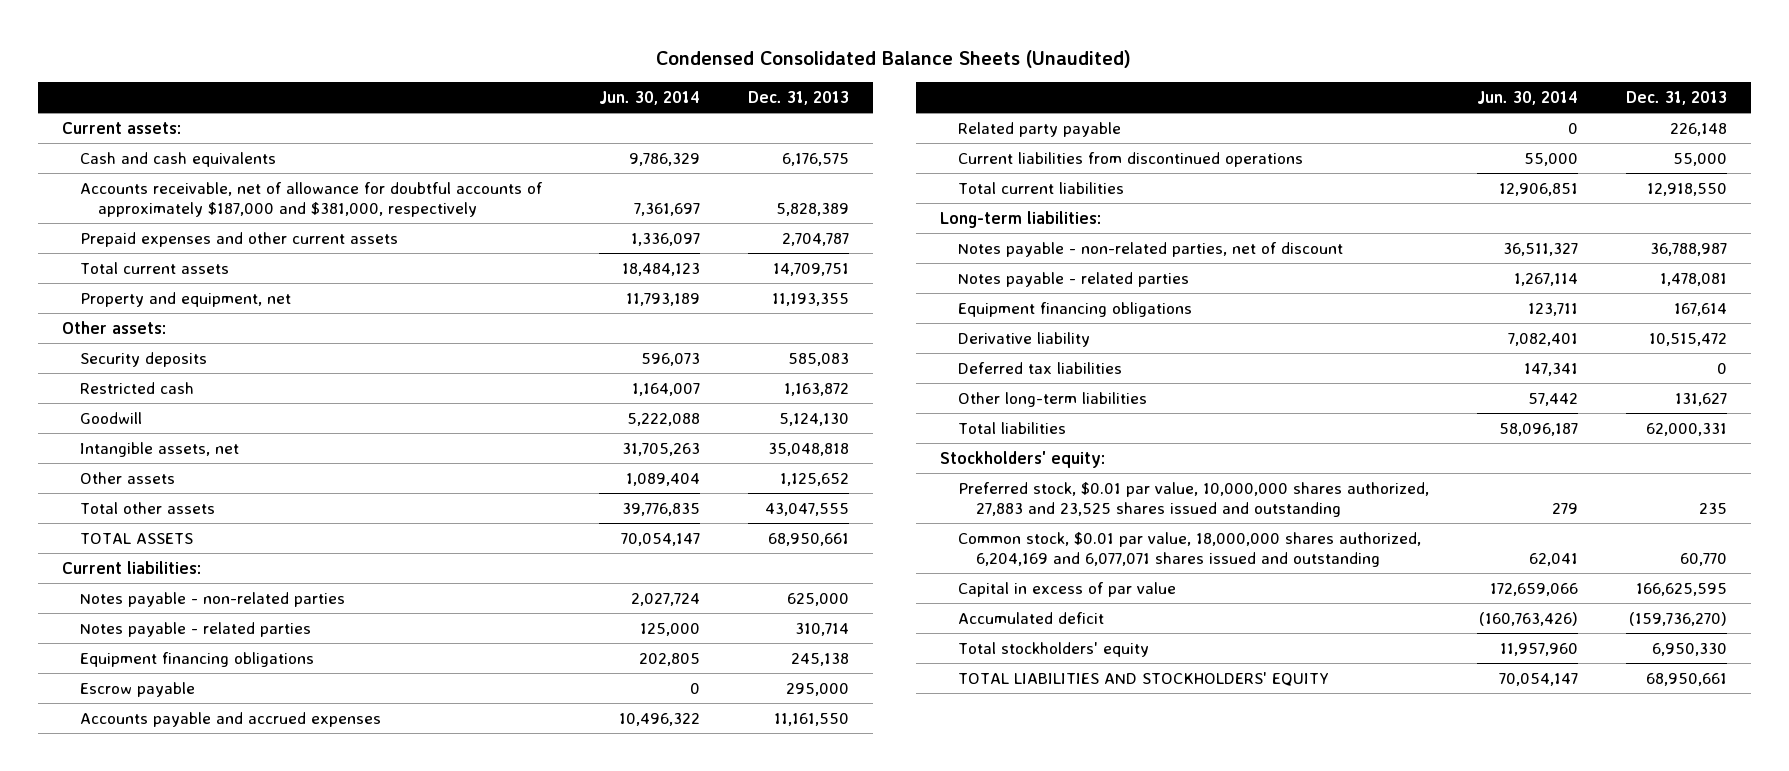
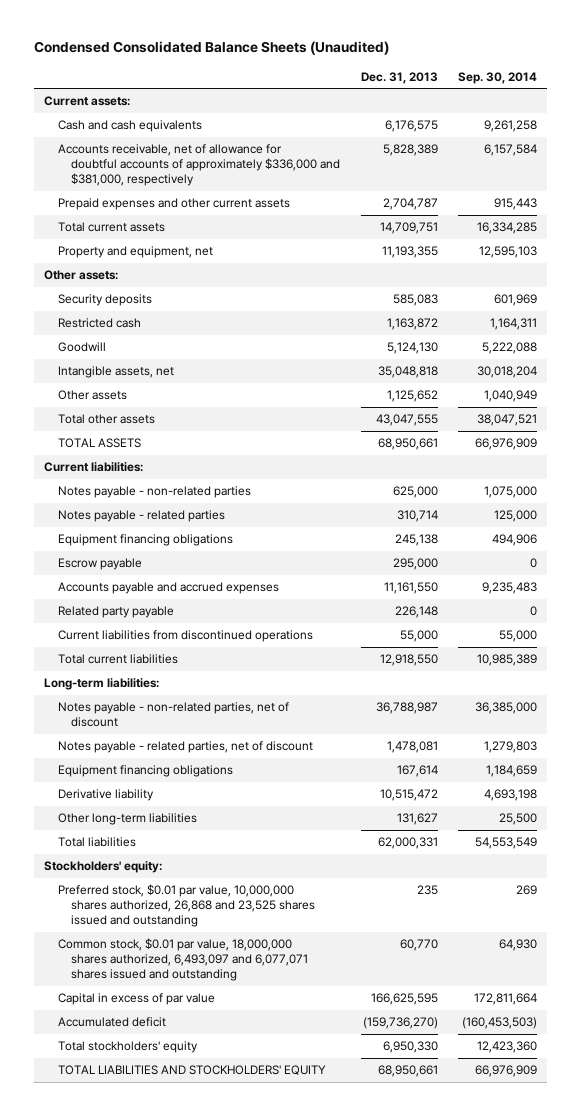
[599,91,701,106] Jun. 30, 2014 -> none
none -> [458,71,538,84] Sep. 30, 2014
[80,181,544,218] Accounts receivable, net of allowance for doubtful accounts of approximately $187,000 and $381,000, respectively -> [57,144,341,187] Accounts receivable, net of allowance for doubtful accounts of approximately $336,000 and $381,000, respectively
[957,271,1189,287] Notes payable - related parties -> [57,741,313,754] Notes payable - related parties, net of discount
[957,361,1122,374] Deferred tax liabilities -> none
[957,481,1429,518] Preferred stock, $0.01 par value, 10,000,000 shares authorized, 27,883 and 23,525 shares issued and outstanding -> [57,884,316,928] Preferred stock, $0.01 par value, 10,000,000 shares authorized, 26,868 and 23,525 shares issued and outstanding
[957,531,1421,568] Common stock, $0.01 par value, 18,000,000 shares authorized, 6,204,169 and 6,077,071 shares issued and outstanding -> [57,938,309,982] Common stock, $0.01 par value, 18,000,000 shares authorized, 6,493,097 and 6,077,071 shares issued and outstanding

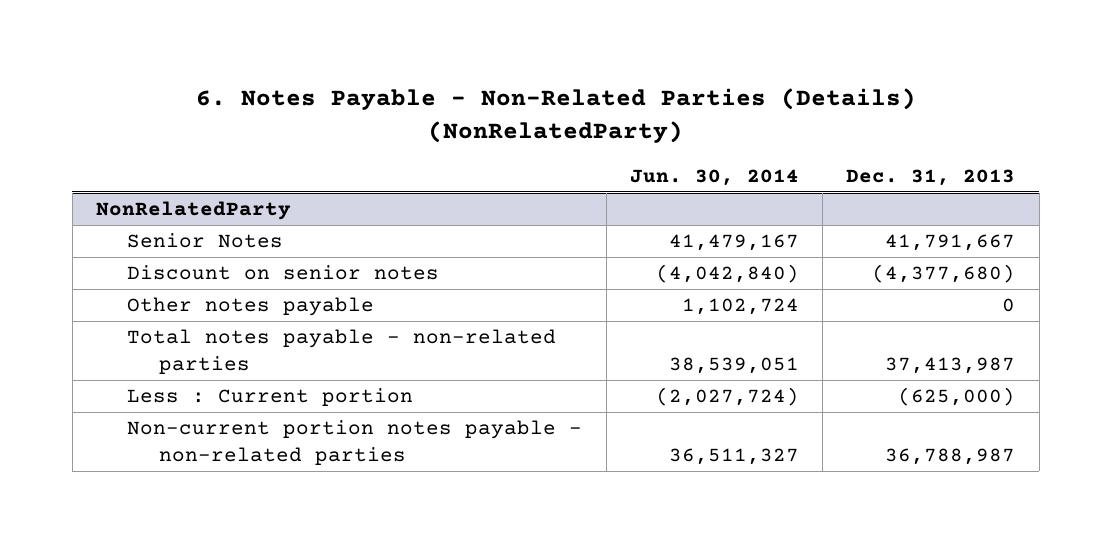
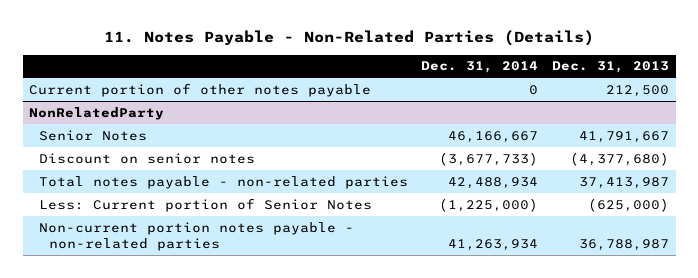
[195,88,916,144] 6. Notes Payable - Non-Related Parties (Details) (NonRelatedParty) -> [104,30,595,47] 11. Notes Payable - Non-Related Parties (Details)
[629,168,799,186] Jun. 30, 2014 -> none
none -> [421,61,539,74] Dec. 31, 2014
none -> [29,82,372,97] Current portion of other notes payable
[127,297,375,317] Other notes payable -> none
[127,388,414,407] Less : Current portion -> [38,197,372,212] Less: Current portion of Senior Notes

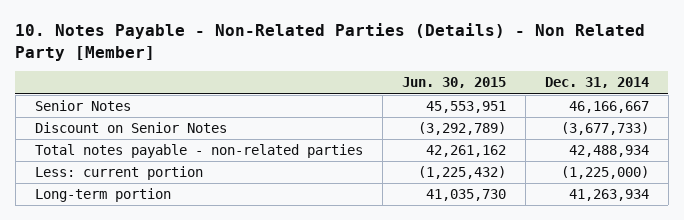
[104,30,595,47] 11. Notes Payable - Non-Related Parties (Details) -> [15,23,646,61] 10. Notes Payable - Non-Related Parties (Details) - Non Related Party [Member]
[552,61,670,74] Dec. 31, 2013 -> none
none -> [401,77,506,89] Jun. 30, 2015
[29,82,372,97] Current portion of other notes payable -> none
[29,106,165,120] NonRelatedParty -> none
[38,152,255,164] Discount on senior notes -> [34,122,227,134] Discount on Senior Notes
[38,197,372,212] Less: Current portion of Senior Notes -> [34,166,203,181] Less: current portion
[38,221,354,251] Non-current portion notes payable - non-related parties -> [34,188,171,203] Long-term portion

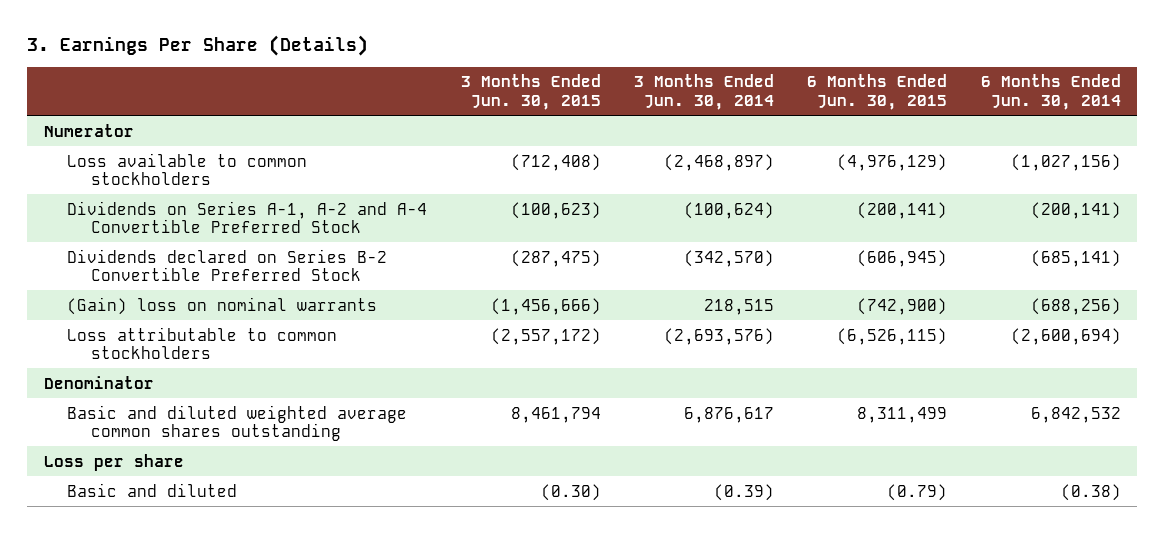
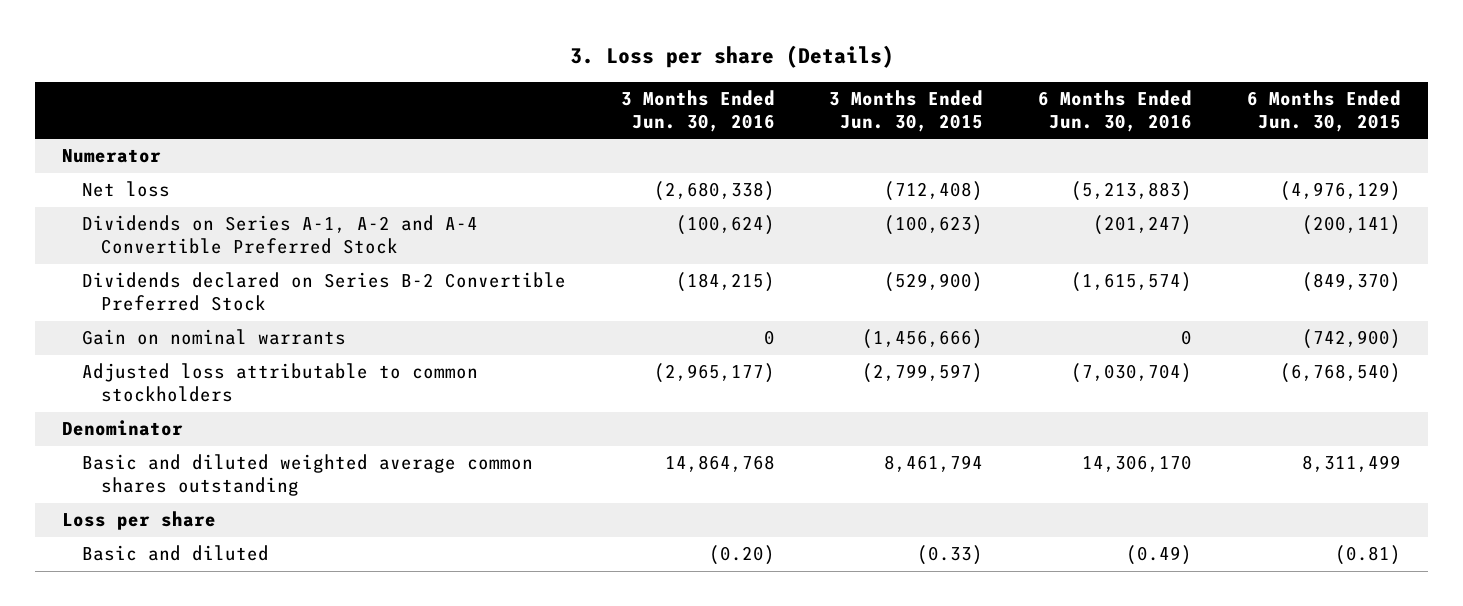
[26,35,368,57] 3. Earnings Per Share (Details) -> [569,45,894,69] 3. Loss per share (Details)
[633,74,774,110] 3 Months Ended Jun. 30, 2014 -> none
[980,74,1121,110] 6 Months Ended Jun. 30, 2014 -> none
none -> [620,89,775,133] 3 Months Ended Jun. 30, 2016
none -> [1037,89,1192,133] 6 Months Ended Jun. 30, 2016
[67,152,308,185] Loss available to common stockholders -> [81,181,170,198] Net loss
[510,249,601,267] (287,475) -> [884,272,984,293] (529,900)
[857,249,948,267] (606,945) -> [1301,272,1401,293] (849,370)
[67,296,378,315] (Gain) loss on nominal warrants -> [81,329,346,346] Gain on nominal warrants
[67,326,338,359] Loss attributable to common stockholders -> [81,363,478,403] Adjusted loss attributable to common stockholders
[490,327,601,345] (2,557,172) -> [862,363,984,384] (2,799,597)
[837,327,948,345] (6,526,115) -> [1279,363,1401,384] (6,768,540)
[540,483,601,501] (0.30) -> [917,545,984,566] (0.33)
[887,483,948,501] (0.79) -> [1334,545,1401,566] (0.81)

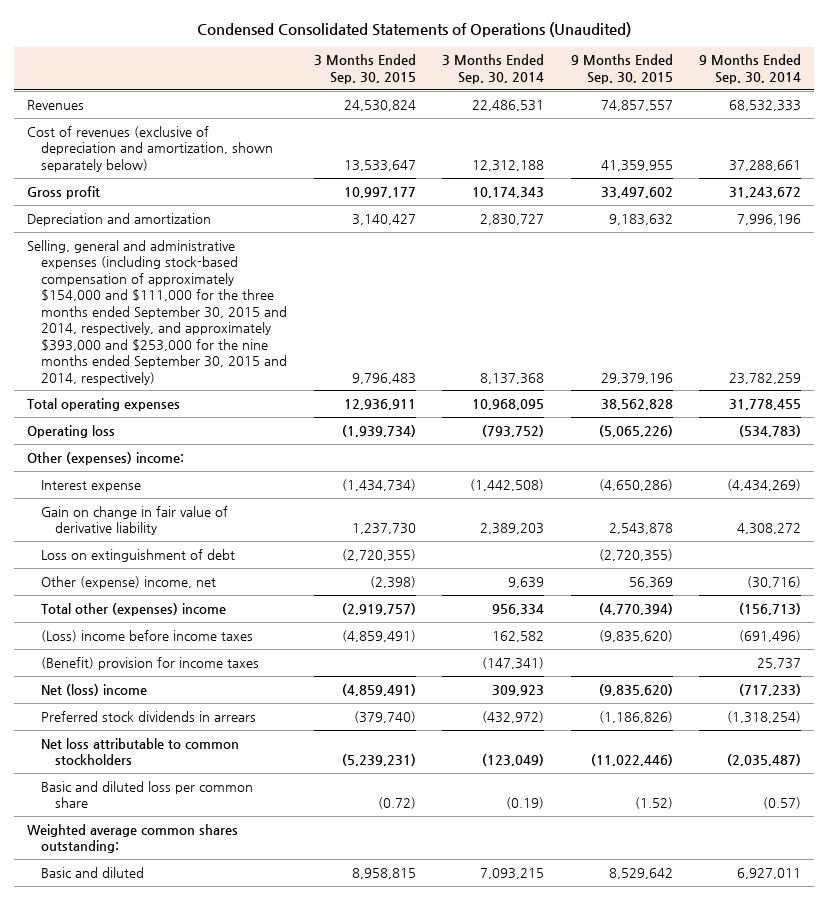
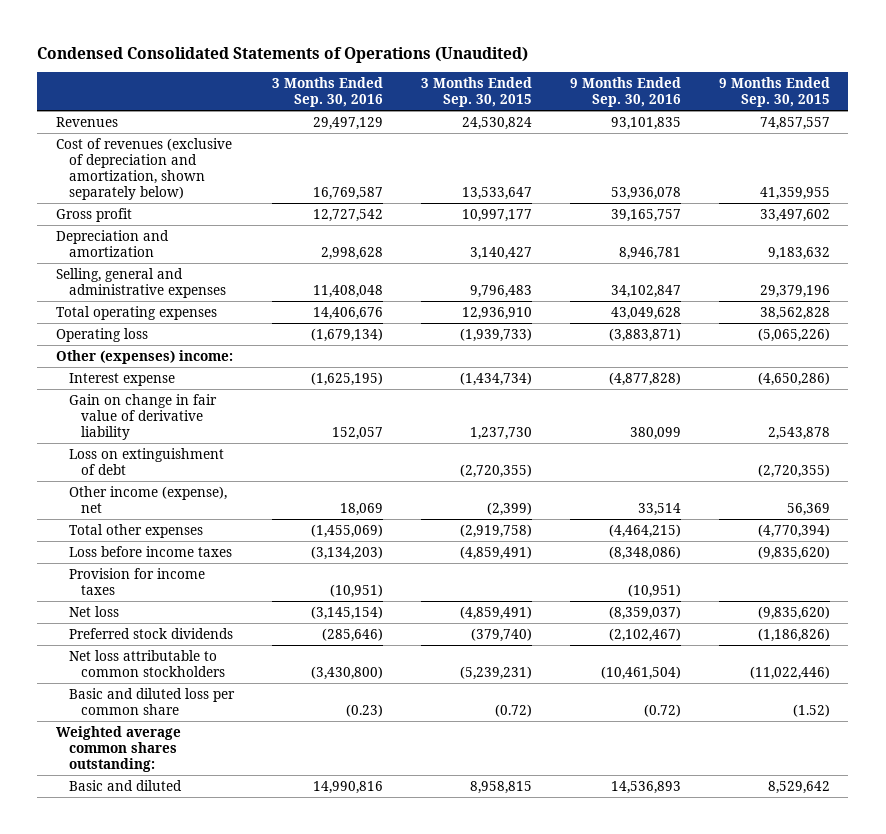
[442,54,545,84] 3 Months Ended Sep. 30, 2014 -> none
[699,54,802,84] 9 Months Ended Sep. 30, 2014 -> none
none -> [271,77,383,108] 3 Months Ended Sep. 30, 2016
none -> [569,77,681,108] 9 Months Ended Sep. 30, 2016
[27,239,288,385] Selling, general and administrative expenses (including stock-based compensation of approximately $154,000 and $111,000 for the three months ended September 30, 2015 and 2014, respectively, and approximately $393,000 and $253,000 for the nine months ended September 30, 2015 and 2014, respectively) -> [56,267,226,298] Selling, general and administrative expenses
[343,398,416,410] 12,936,911 -> [461,306,532,320] 12,936,910
[341,424,416,437] (1,939,734) -> [459,327,532,342] (1,939,733)
[41,575,217,589] Other (expense) income, net -> [68,485,227,513] Other income (expense), net
[369,575,416,588] (2,398) -> [486,501,532,516] (2,399)
[41,602,227,616] Total other (expenses) income -> [68,523,203,538] Total other expenses
[341,602,416,615] (2,919,757) -> [459,523,532,538] (2,919,758)
[41,629,254,642] (Loss) income before income taxes -> [68,545,232,557] Loss before income taxes
[41,656,260,670] (Benefit) provision for income taxes -> [68,567,205,595] Provision for income taxes
[41,683,148,696] Net (loss) income -> [68,605,119,617] Net loss
[41,710,257,722] Preferred stock dividends in arrears -> [68,627,233,639] Preferred stock dividends

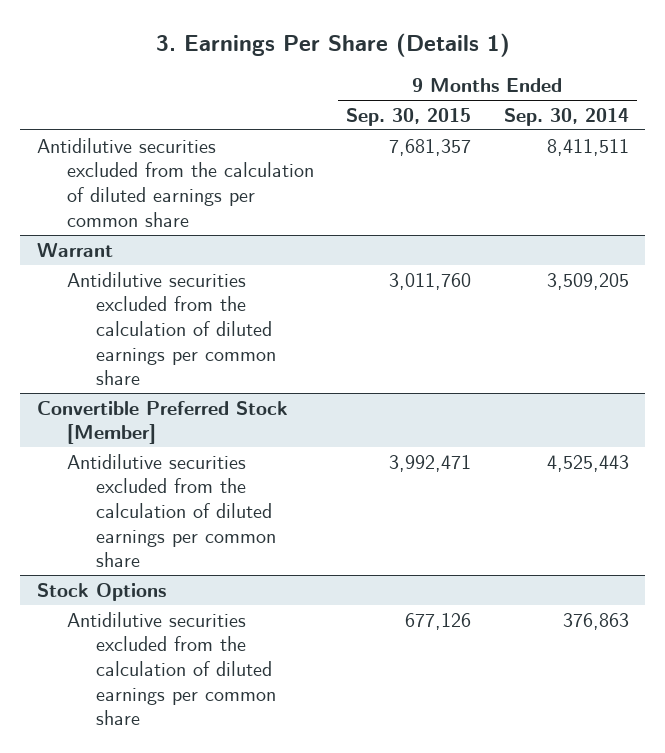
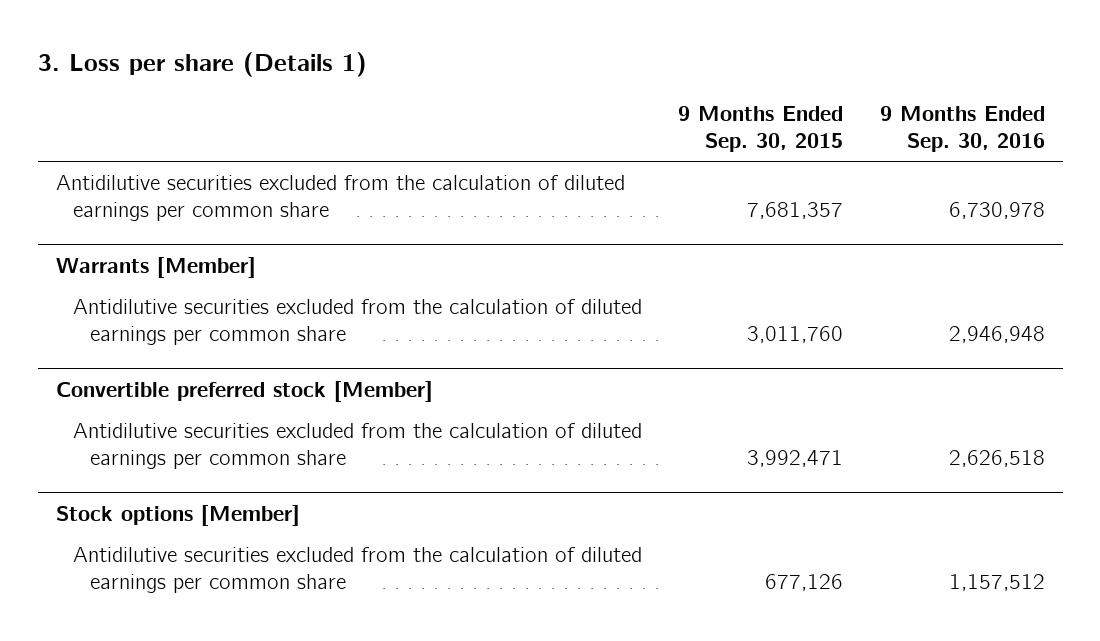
[155,32,510,57] 3. Earnings Per Share (Details 1) -> [37,52,367,78] 3. Loss per share (Details 1)
[503,107,629,126] Sep. 30, 2014 -> none
none -> [879,105,1045,153] 9 Months Ended Sep. 30, 2016
[36,242,113,257] Warrant -> [55,256,256,278] Warrants [Member]
[36,400,288,445] Convertible Preferred Stock [Member] -> [55,380,433,402] Convertible preferred stock [Member]
[36,582,166,601] Stock Options -> [55,504,300,526] Stock options [Member]

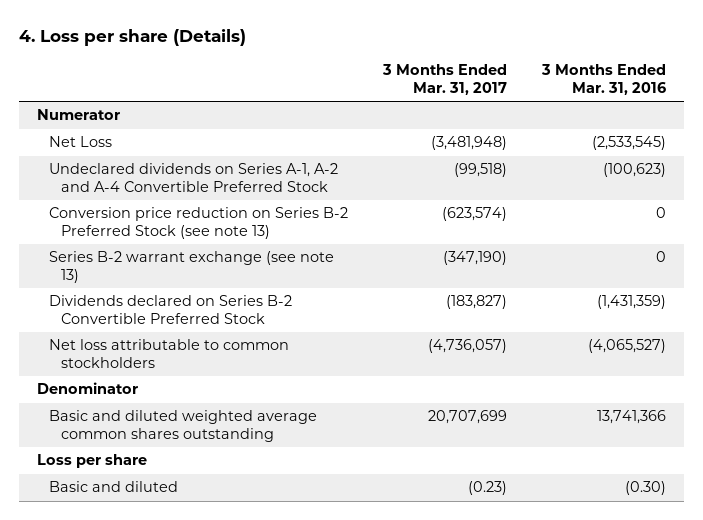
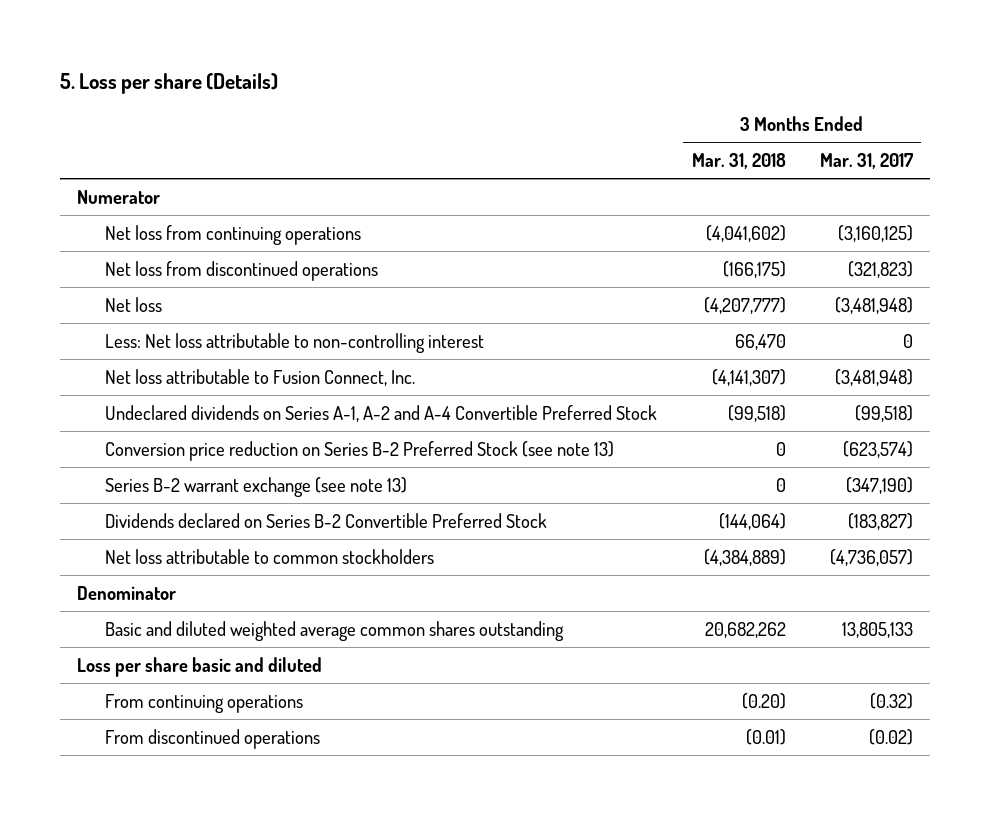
[19,28,247,46] 4. Loss per share (Details) -> [60,72,279,94] 5. Loss per share (Details)
[541,64,667,95] 3 Months Ended Mar. 31, 2016 -> none
none -> [691,153,786,170] Mar. 31, 2018
none -> [105,224,362,245] Net loss from continuing operations
none -> [105,260,379,281] Net loss from discontinued operations
[48,136,112,148] Net Loss -> [105,296,163,312] Net loss
none -> [105,332,485,353] Less: Net loss attributable to non-controlling interest
none -> [105,368,416,386] Net loss attributable to Fusion Connect, Inc.
[48,481,178,493] Basic and diluted -> none
[428,410,508,425] 20,707,699 -> [841,621,913,638] 13,805,133
[36,454,147,469] Loss per share -> [77,656,323,677] Loss per share basic and diluted
none -> [105,693,304,713] From continuing operations
none -> [105,728,321,749] From discontinued operations

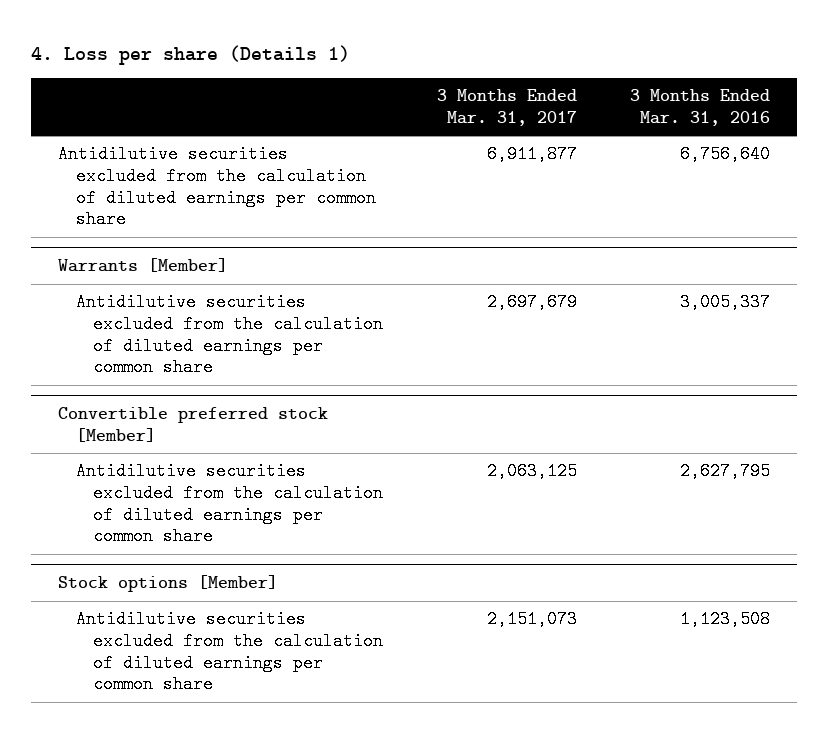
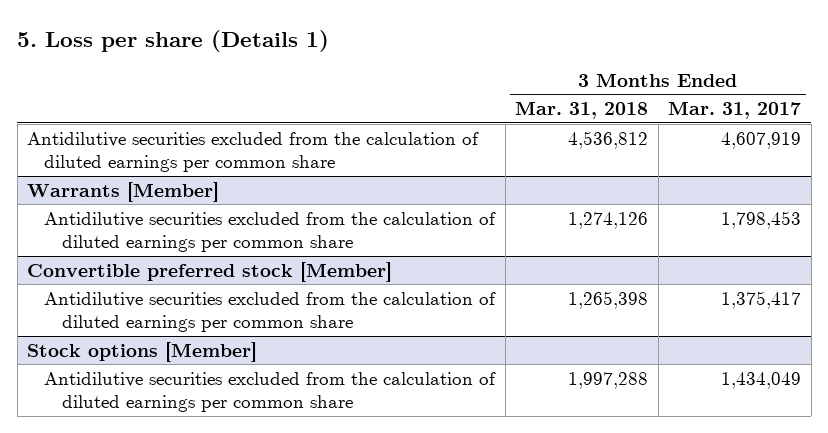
[31,44,351,65] 4. Loss per share (Details 1) -> [17,29,330,52] 5. Loss per share (Details 1)
[630,89,771,127] 3 Months Ended Mar. 31, 2016 -> none
none -> [515,101,649,120] Mar. 31, 2018
[486,145,577,164] 6,911,877 -> [721,131,802,149] 4,607,919
[486,293,577,312] 2,697,679 -> [721,210,802,229] 1,798,453
[486,462,577,481] 2,063,125 -> [721,290,802,309] 1,375,417
[486,610,577,629] 2,151,073 -> [721,371,802,389] 1,434,049

